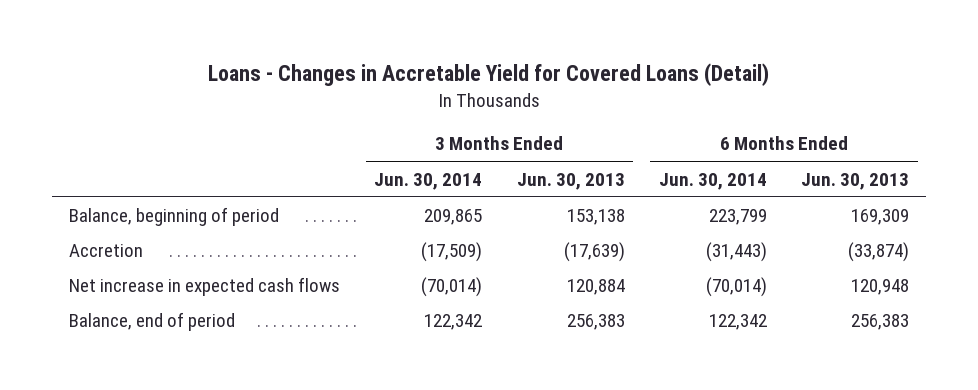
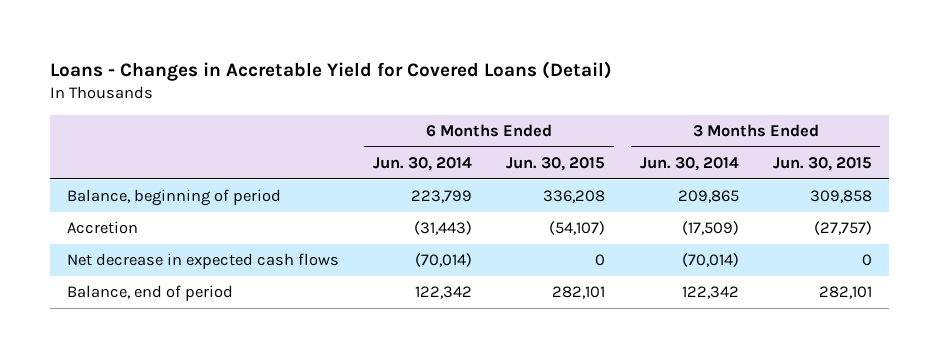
[516,172,625,190] Jun. 30, 2013 -> none
[801,172,910,190] Jun. 30, 2013 -> none
none -> [506,157,606,172] Jun. 30, 2015
none -> [772,157,872,172] Jun. 30, 2015
[68,277,340,297] Net increase in expected cash flows -> [66,253,339,270] Net decrease in expected cash flows

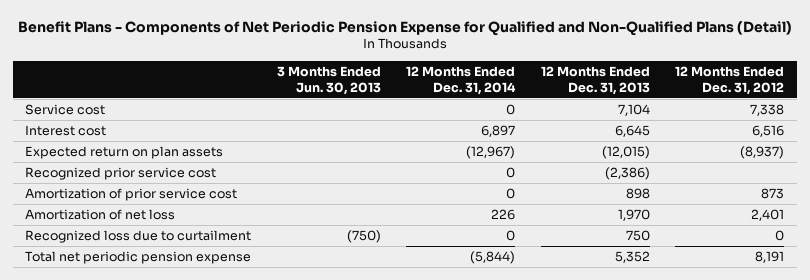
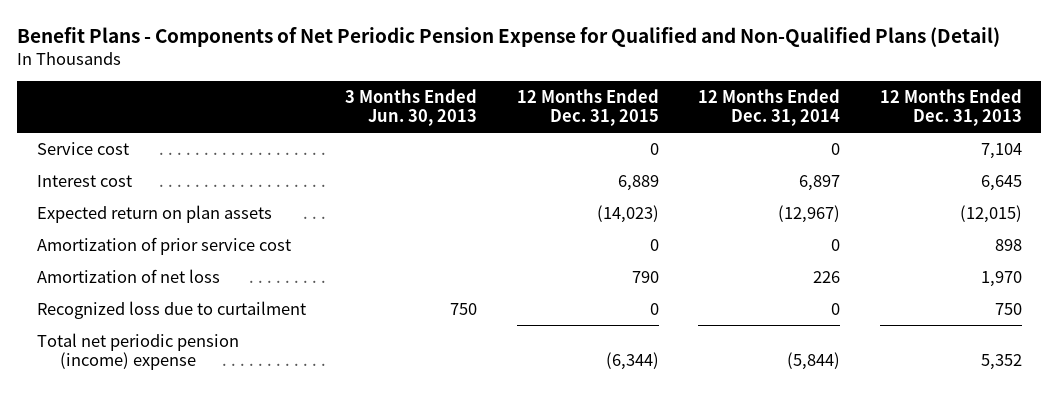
[675,65,785,95] 12 Months Ended Dec. 31, 2012 -> none
none -> [516,89,659,127] 12 Months Ended Dec. 31, 2015
[25,167,217,181] Recognized prior service cost -> none
[346,230,381,244] (750) -> [450,302,478,315] 750
[25,251,252,265] Total net periodic pension expense -> [37,332,240,371] Total net periodic pension (income) expense

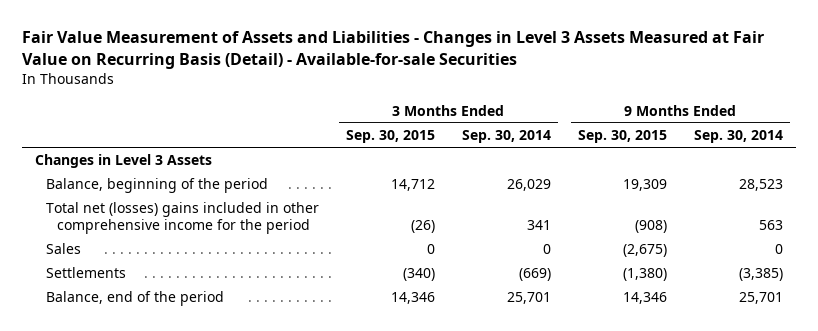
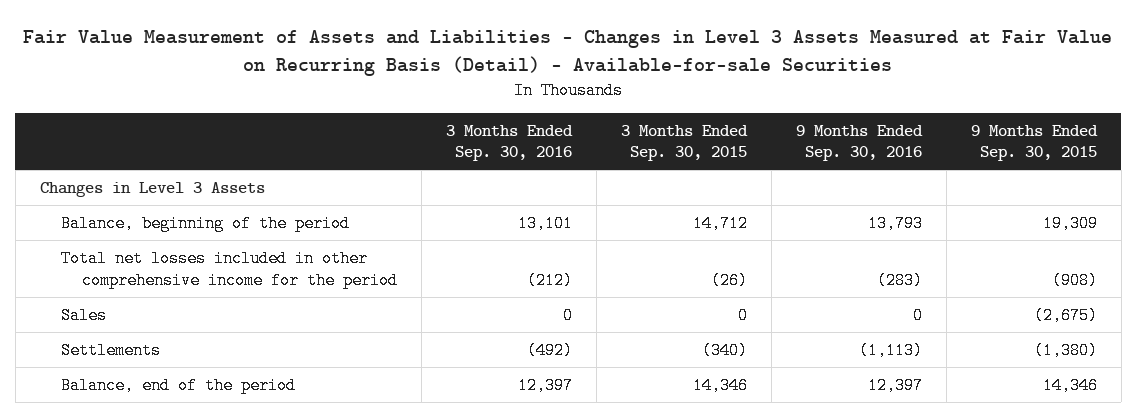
[461,130,551,144] Sep. 30, 2014 -> none
[693,130,783,144] Sep. 30, 2014 -> none
none -> [445,124,573,162] 3 Months Ended Sep. 30, 2016
none -> [795,124,923,162] 9 Months Ended Sep. 30, 2016
[45,202,319,234] Total net (losses) gains included in other comprehensive income for the period -> [60,249,398,289] Total net losses included in other comprehensive income for the period

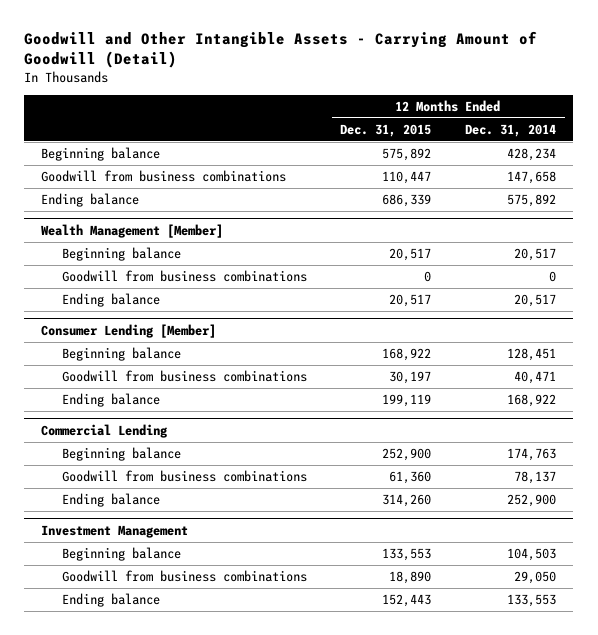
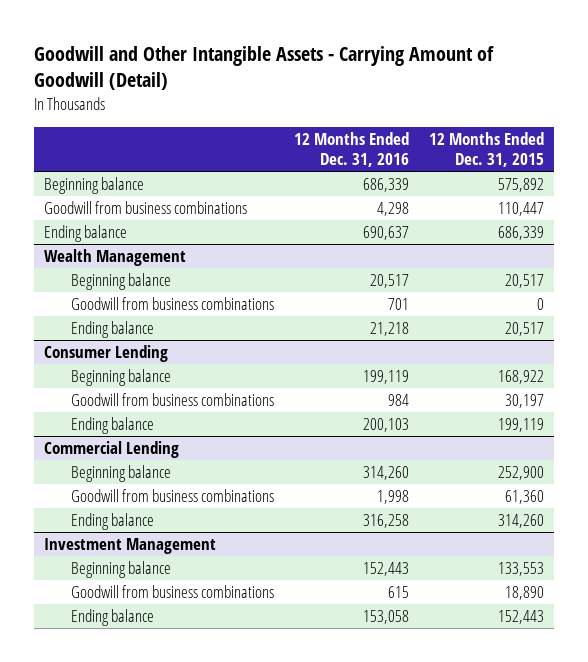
[465,123,557,137] Dec. 31, 2014 -> none
none -> [294,132,410,168] 12 Months Ended Dec. 31, 2016
[41,224,224,239] Wealth Management [Member] -> [44,249,187,267] Wealth Management
[41,324,217,339] Consumer Lending [Member] -> [44,345,169,363] Consumer Lending

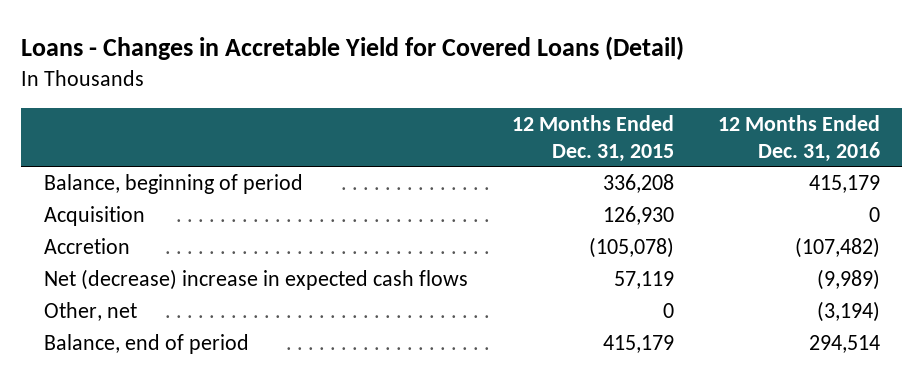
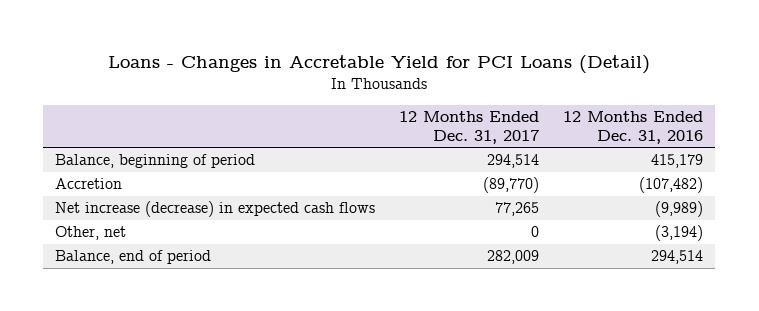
[21,35,685,60] Loans - Changes in Accretable Yield for Covered Loans (Detail) -> [108,54,651,74] Loans - Changes in Accretable Yield for PCI Loans (Detail)
[511,114,674,162] 12 Months Ended Dec. 31, 2015 -> none
none -> [399,111,540,145] 12 Months Ended Dec. 31, 2017
[43,206,145,227] Acquisition -> none
[43,269,468,291] Net (decrease) increase in expected cash flows -> [55,201,376,218] Net increase (decrease) in expected cash flows

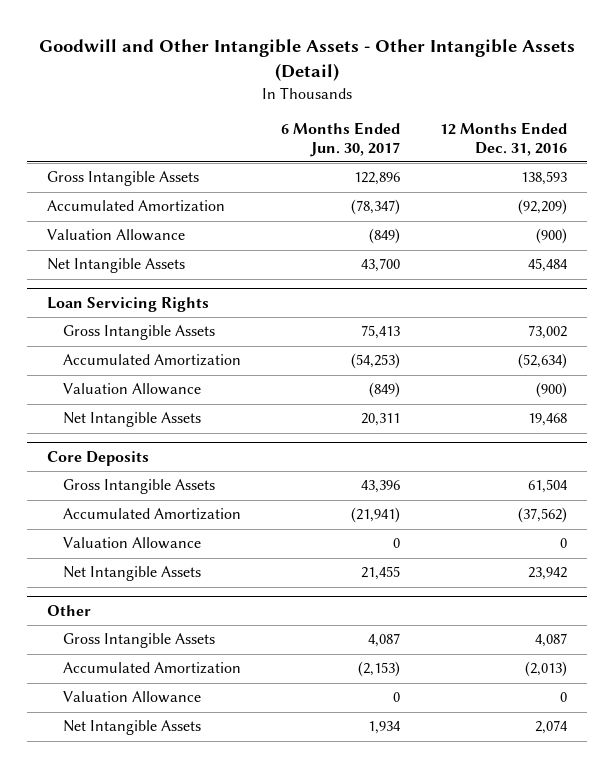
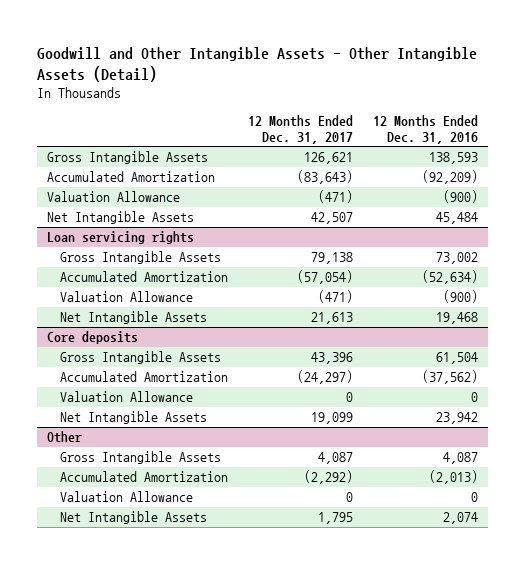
[281,122,401,157] 6 Months Ended Jun. 30, 2017 -> none
none -> [247,114,353,144] 12 Months Ended Dec. 31, 2017
[47,296,210,312] Loan Servicing Rights -> [46,231,194,245] Loan servicing rights
[47,450,150,466] Core Deposits -> [46,331,138,345] Core deposits

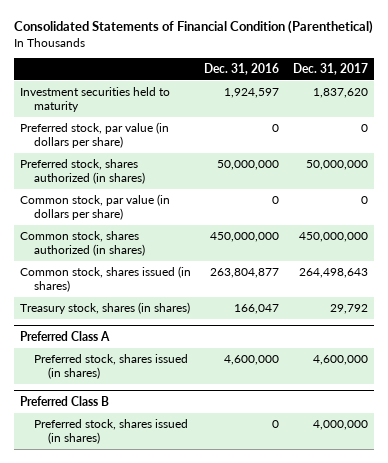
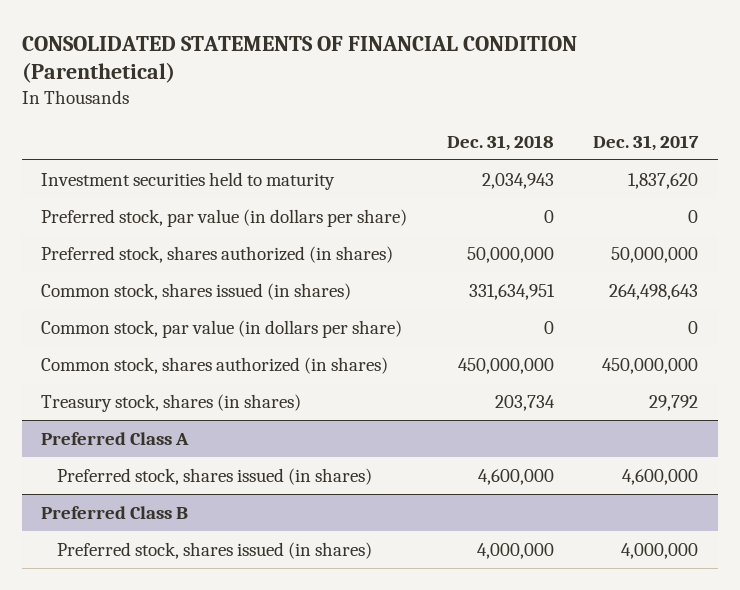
[13,20,373,35] Consolidated Statements of Financial Condition (Parenthetical) -> [21,35,577,84] CONSOLIDATED STATEMENTS OF FINANCIAL CONDITION (Parenthetical)
[204,63,280,76] Dec. 31, 2016 -> none
none -> [446,134,554,151] Dec. 31, 2018
[20,266,192,292] Common stock, shares issued (in shares) -> [41,282,352,300] Common stock, shares issued (in shares)

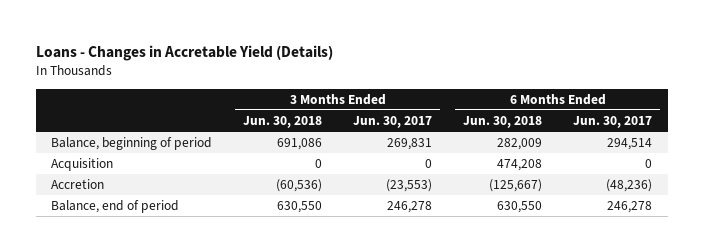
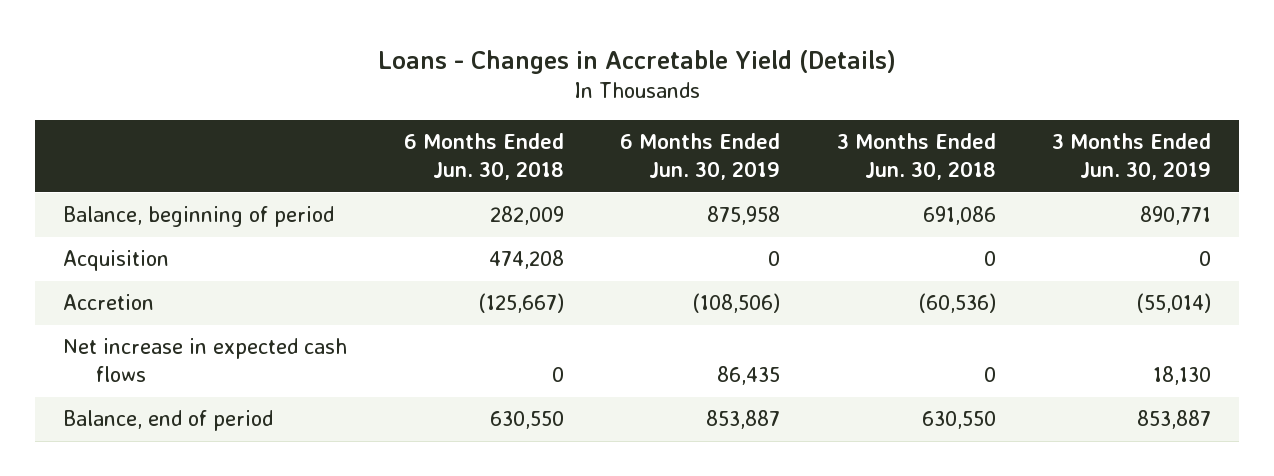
[353,116,433,129] Jun. 30, 2017 -> none
[573,116,653,129] Jun. 30, 2017 -> none
none -> [620,133,781,181] 6 Months Ended Jun. 30, 2019
none -> [1052,133,1212,181] 3 Months Ended Jun. 30, 2019
none -> [63,338,348,383] Net increase in expected cash flows

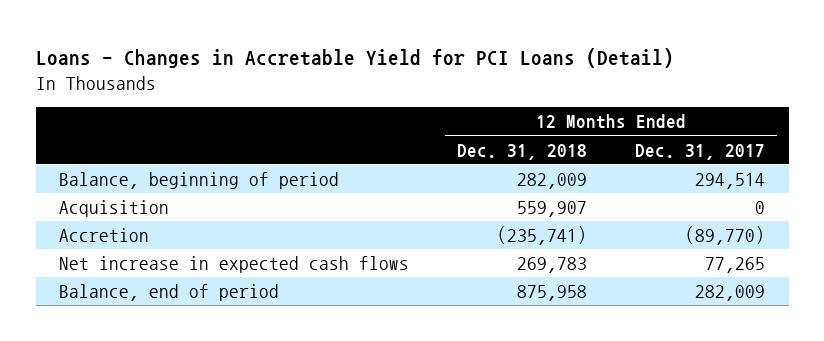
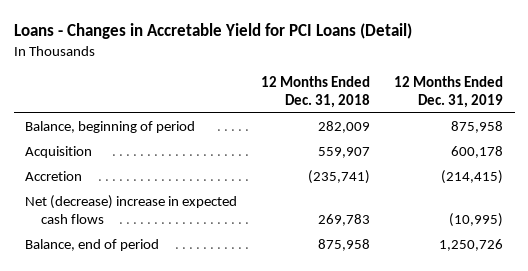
[634,143,765,160] Dec. 31, 2017 -> none
none -> [393,76,503,109] 12 Months Ended Dec. 31, 2019
[59,256,410,274] Net increase in expected cash flows -> [25,195,238,224] Net (decrease) increase in expected cash flows

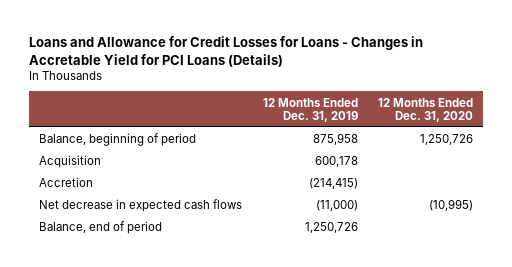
[13,23,412,40] Loans - Changes in Accretable Yield for PCI Loans (Detail) -> [29,35,424,67] Loans and Allowance for Credit Losses for Loans - Changes in Accretable Yield for PCI Loans (Details)
[261,76,371,109] 12 Months Ended Dec. 31, 2018 -> none
none -> [378,97,474,122] 12 Months Ended Dec. 31, 2020
[25,195,238,224] Net (decrease) increase in expected cash flows -> [39,199,243,213] Net decrease in expected cash flows
[448,212,503,227] (10,995) -> [315,200,358,212] (11,000)

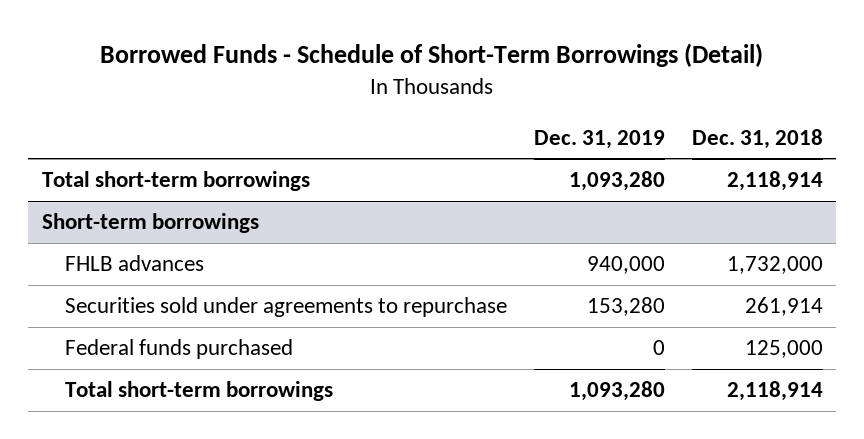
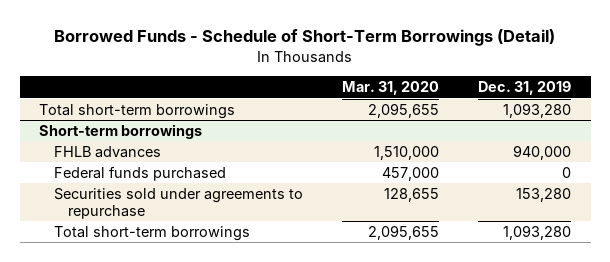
[691,128,823,149] Dec. 31, 2018 -> none
none -> [341,81,439,96] Mar. 31, 2020
[64,297,507,318] Securities sold under agreements to repurchase -> [53,188,303,219] Securities sold under agreements to repurchase

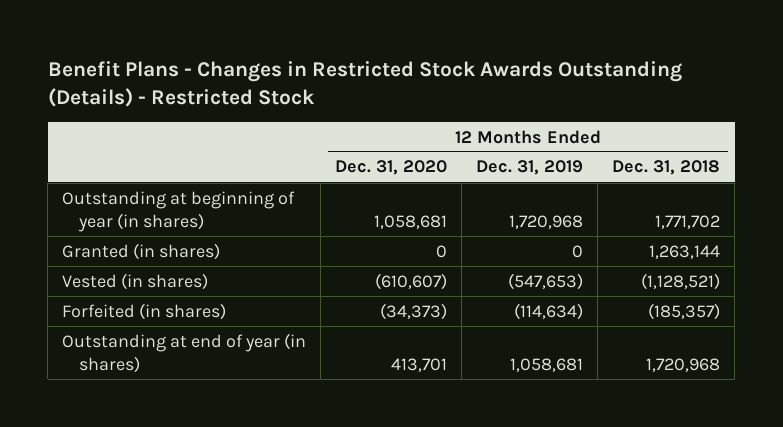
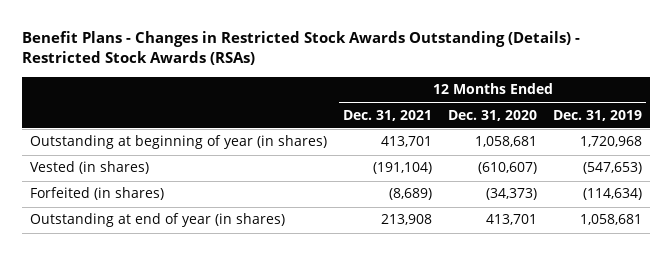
[47,60,682,107] Benefit Plans - Changes in Restricted Stock Awards Outstanding (Details) - Restricted Stock -> [22,30,581,66] Benefit Plans - Changes in Restricted Stock Awards Outstanding (Details) - Restricted Stock Awards (RSAs)
[612,160,721,176] Dec. 31, 2018 -> none
none -> [343,109,433,121] Dec. 31, 2021
[62,242,221,260] Granted (in shares) -> none

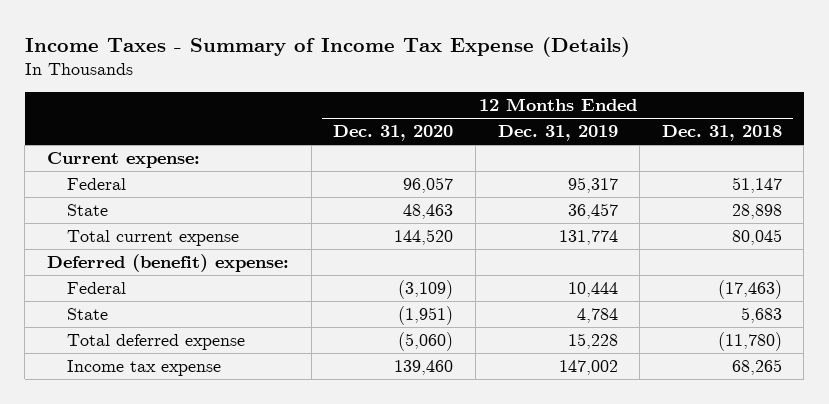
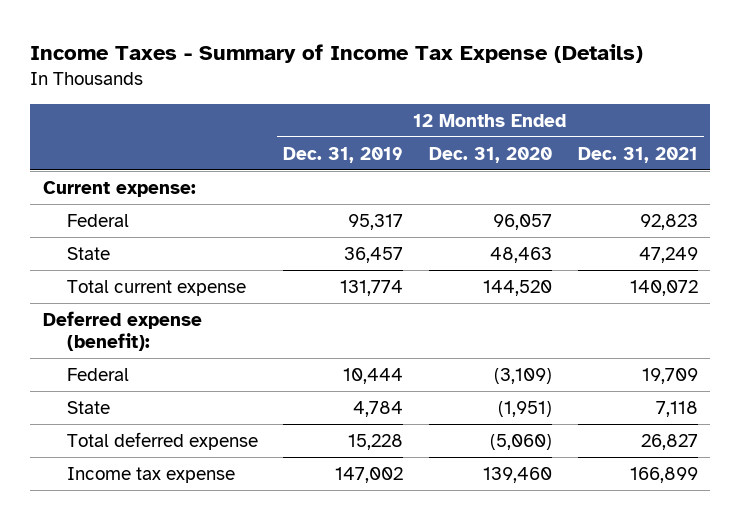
[661,125,782,142] Dec. 31, 2018 -> none
none -> [577,146,698,163] Dec. 31, 2021
[47,253,290,272] Deferred (benefit) expense: -> [43,310,203,352] Deferred expense (benefit):

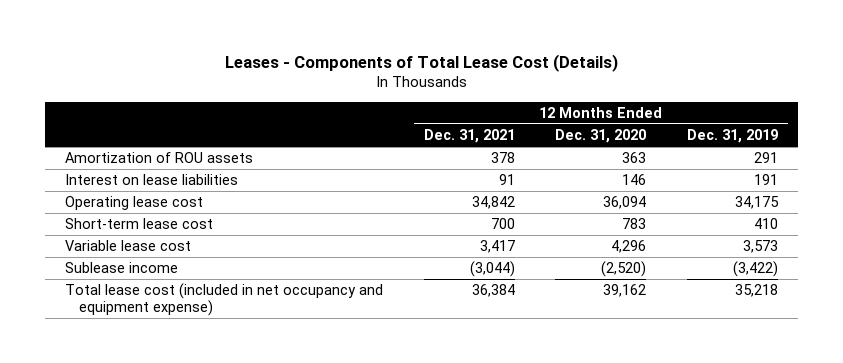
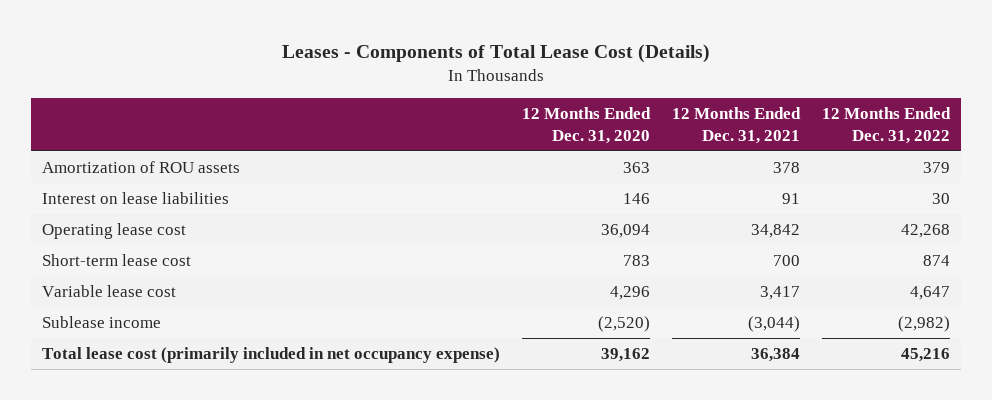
[686,129,778,144] Dec. 31, 2019 -> none
none -> [821,106,951,144] 12 Months Ended Dec. 31, 2022
[65,283,384,317] Total lease cost (included in net occupancy and equipment expense) -> [42,347,501,364] Total lease cost (primarily included in net occupancy expense)

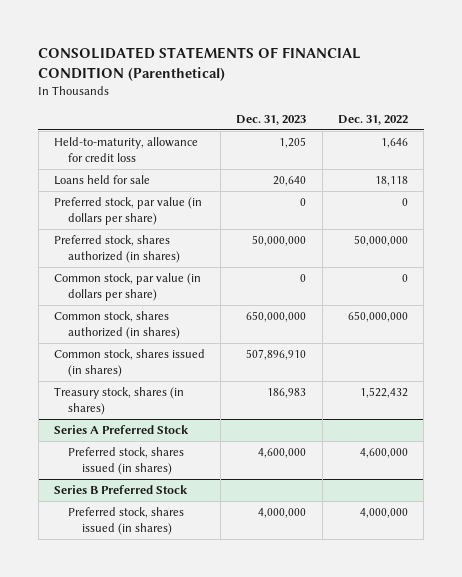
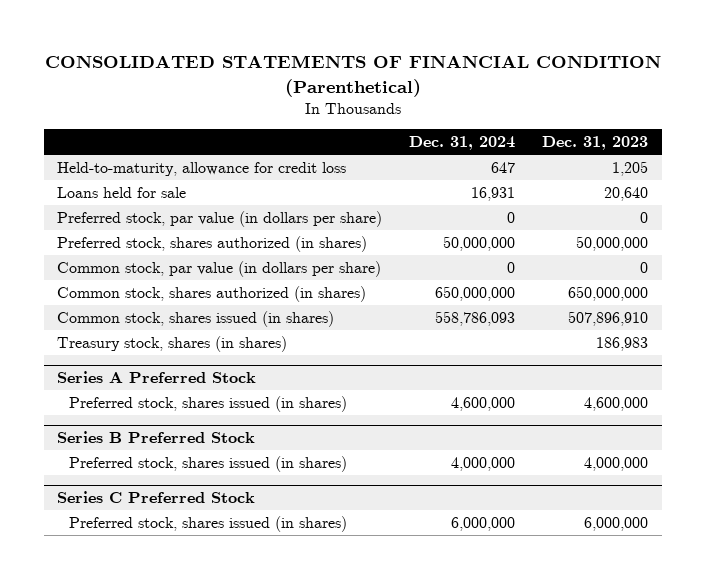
[337,114,408,125] Dec. 31, 2022 -> none
none -> [409,136,516,151] Dec. 31, 2024
none -> [57,491,256,504] Series C Preferred Stock
none -> [68,515,347,532] Preferred stock, shares issued (in shares)

